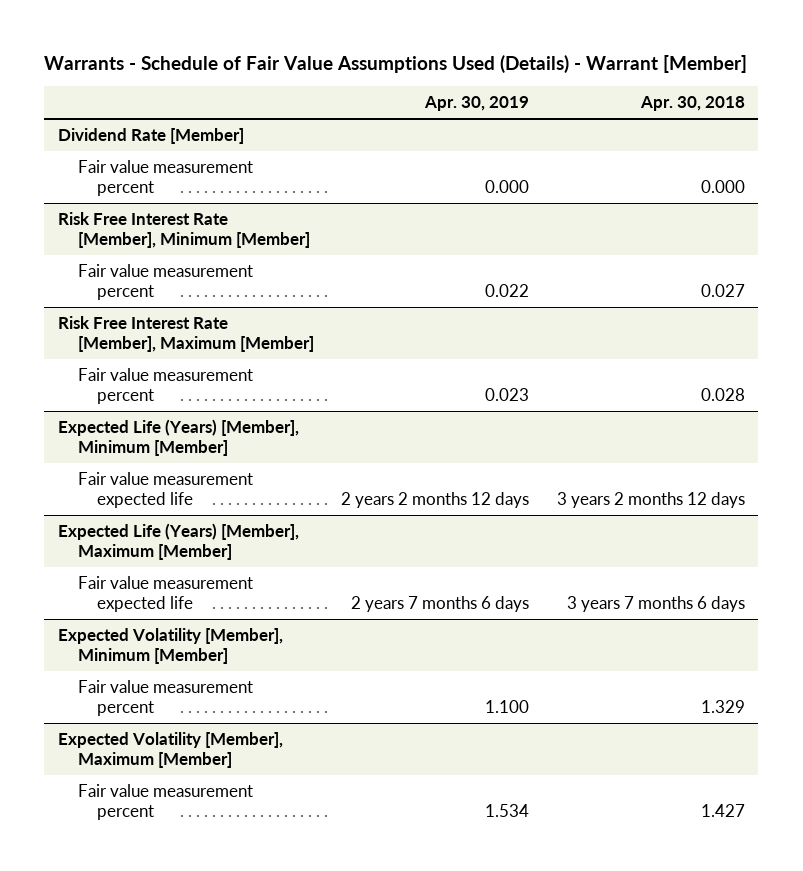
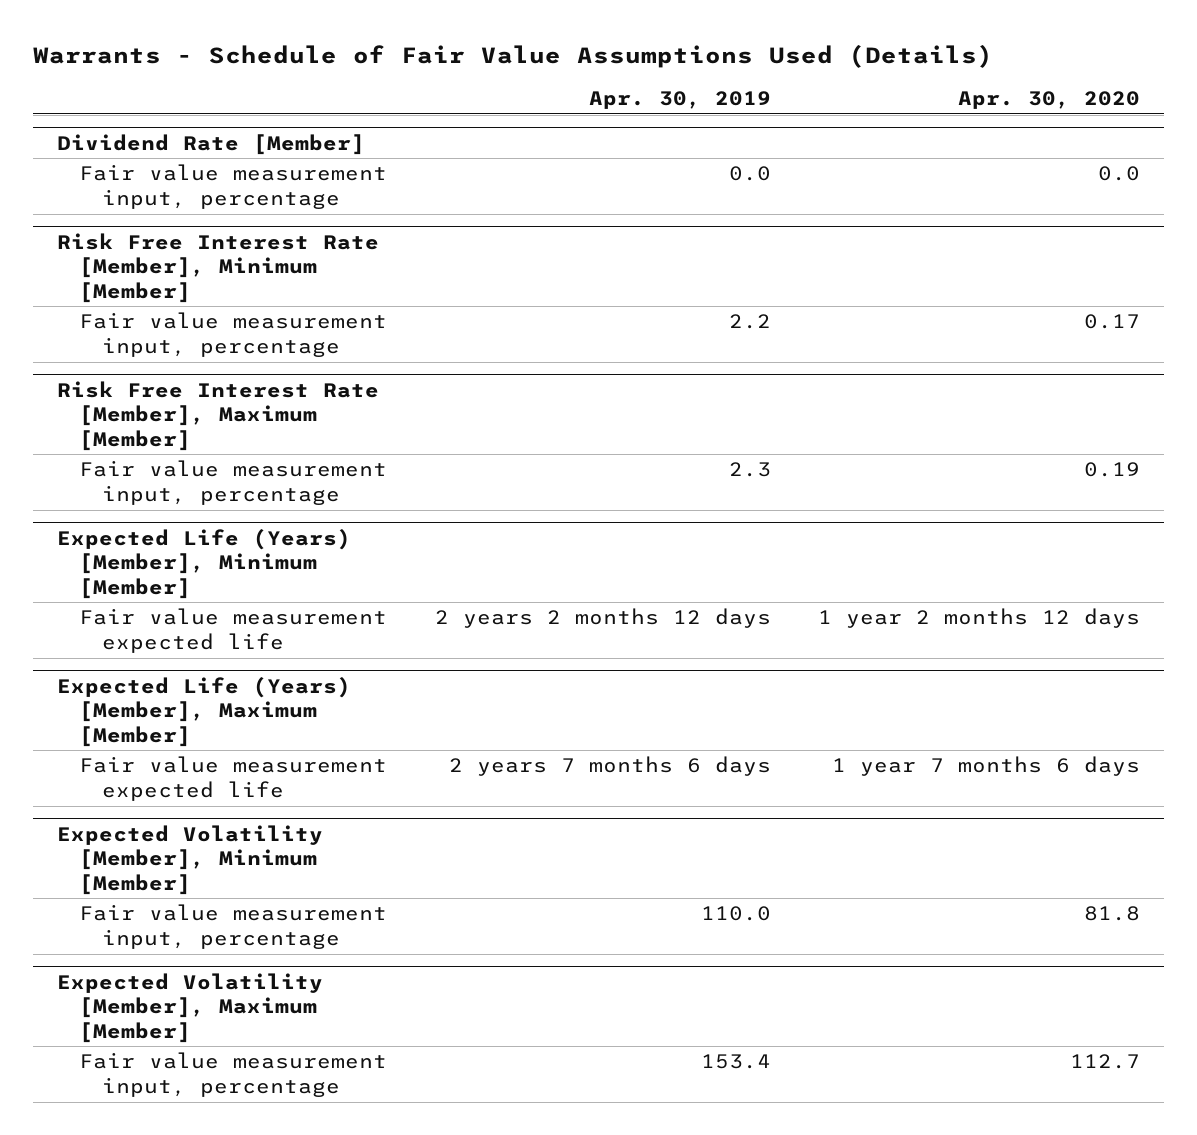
[44,54,748,73] Warrants - Schedule of Fair Value Assumptions Used (Details) - Warrant [Member] -> [33,44,994,69] Warrants - Schedule of Fair Value Assumptions Used (Details)
[639,96,745,112] Apr. 30, 2018 -> none
none -> [958,90,1141,109] Apr. 30, 2020
[77,160,253,196] Fair value measurement percent -> [79,164,388,209] Fair value measurement input, percentage
[485,179,530,193] 0.000 -> [728,166,771,182] 0.0
[77,264,253,300] Fair value measurement percent -> [79,312,388,357] Fair value measurement input, percentage
[485,283,530,297] 0.022 -> [728,314,771,330] 2.2
[77,368,253,404] Fair value measurement percent -> [79,460,388,505] Fair value measurement input, percentage
[485,387,530,401] 0.023 -> [728,462,771,478] 2.3
[77,680,253,716] Fair value measurement percent -> [79,904,388,949] Fair value measurement input, percentage
[485,699,530,713] 1.100 -> [700,906,771,922] 110.0
[77,784,253,820] Fair value measurement percent -> [79,1052,388,1097] Fair value measurement input, percentage
[485,803,530,817] 1.534 -> [700,1054,771,1070] 153.4

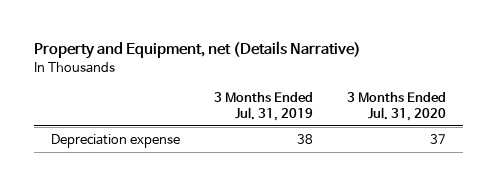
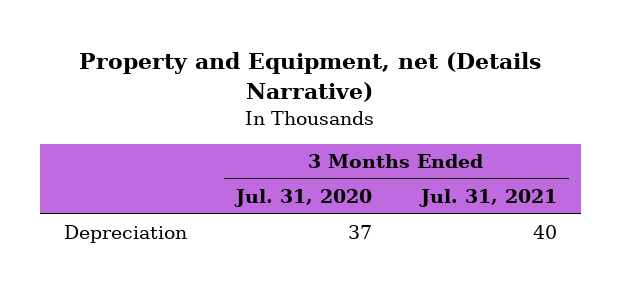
[213,92,313,121] 3 Months Ended Jul. 31, 2019 -> none
none -> [418,188,557,207] Jul. 31, 2021
[51,134,181,149] Depreciation expense -> [64,225,188,244] Depreciation

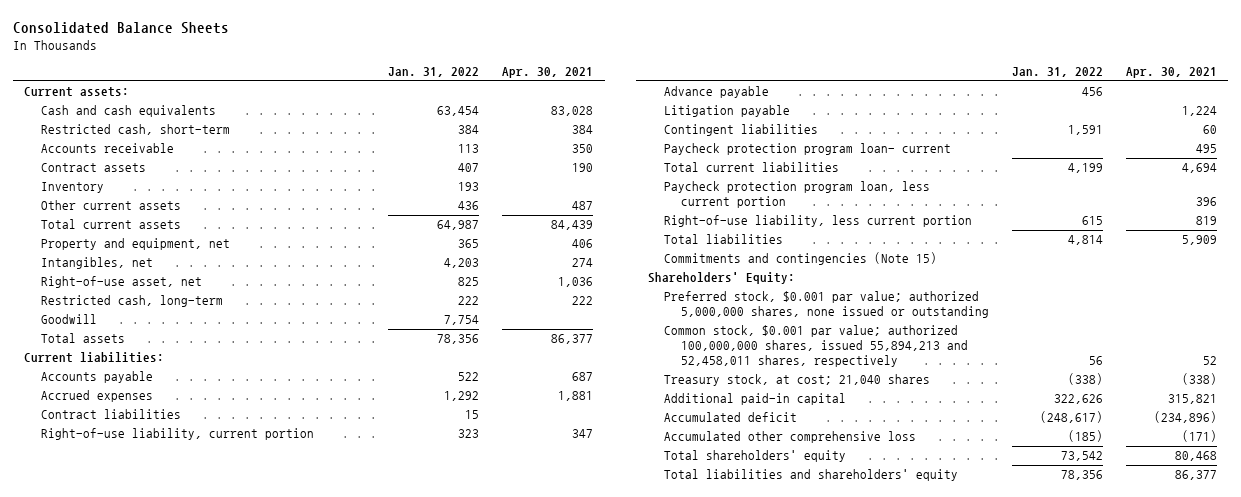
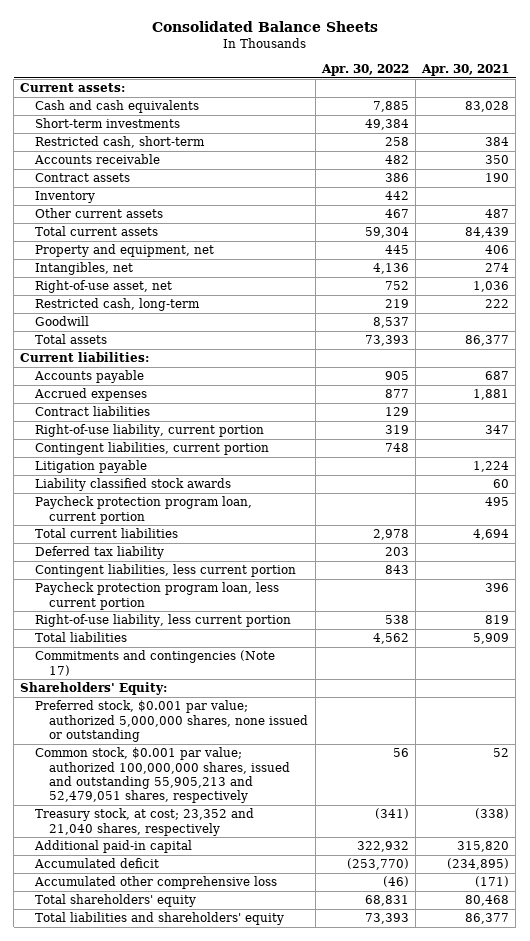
[388,67,480,78] Jan. 31, 2022 -> none
none -> [320,64,409,77] Apr. 30, 2022
none -> [34,118,180,129] Short-term investments
[664,86,770,99] Advance payable -> none
none -> [34,442,269,456] Contingent liabilities, current portion
[664,124,819,137] Contingent liabilities -> none
none -> [34,478,231,492] Liability classified stock awards
[664,143,952,156] Paycheck protection program loan- current -> [34,496,252,524] Paycheck protection program loan, current portion
none -> [34,546,164,560] Deferred tax liability
none -> [34,564,296,578] Contingent liabilities, less current portion
[664,252,938,266] Commitments and contingencies (Note 15) -> [34,650,275,676] Commitments and contingencies (Note 17)
[664,325,968,368] Common stock, $0.001 par value; authorized 100,000,000 shares, issued 55,894,213 and 52,458,011 shares, respectively -> [34,747,291,804] Common stock, $0.001 par value; authorized 100,000,000 shares, issued and outstanding 55,905,213 and 52,479,051 shares, respectively
[664,374,931,387] Treasury stock, at cost; 21,040 shares -> [34,808,254,836] Treasury stock, at cost; 23,352 and 21,040 shares, respectively
[1167,394,1217,405] 315,821 -> [457,841,510,853] 315,820
[1153,411,1217,424] (234,896) -> [447,858,510,871] (234,895)

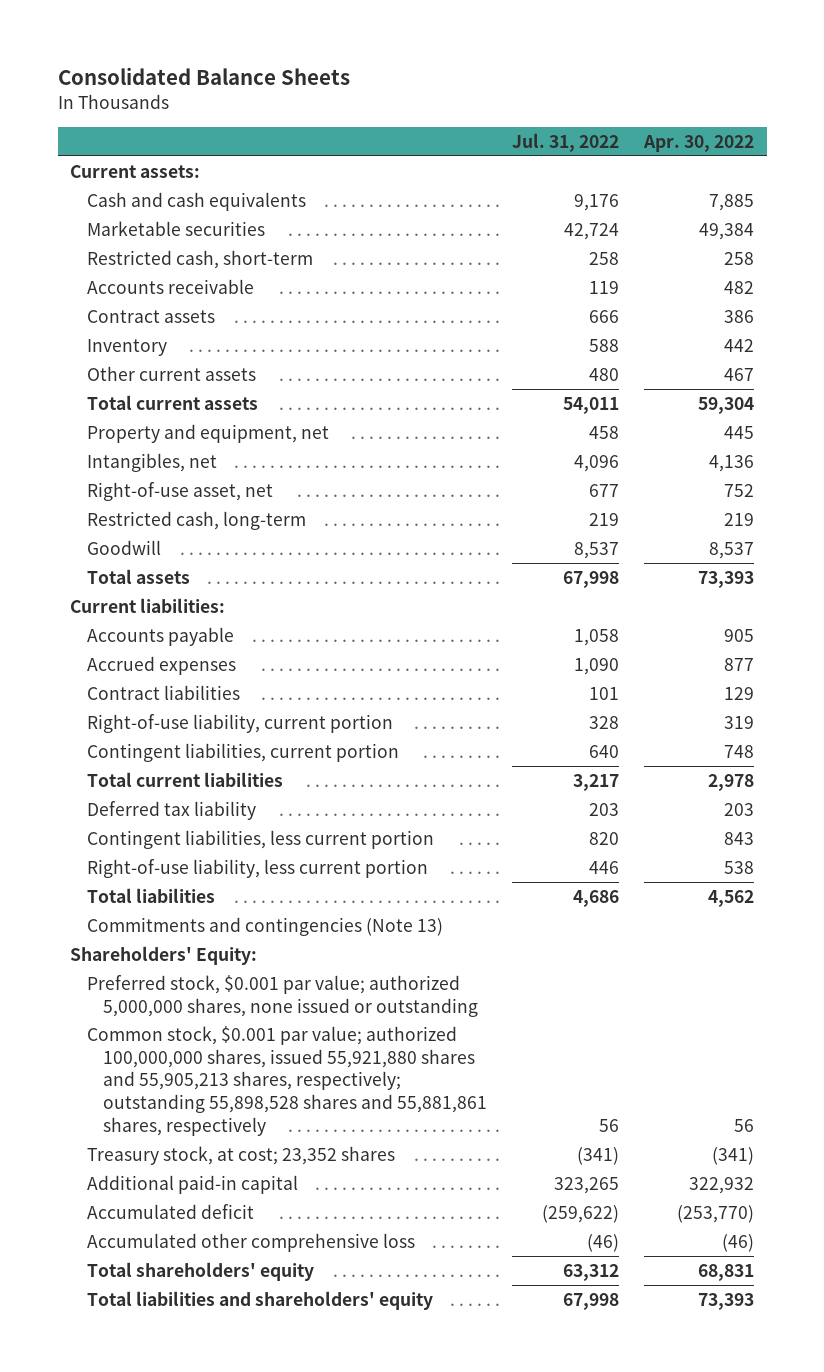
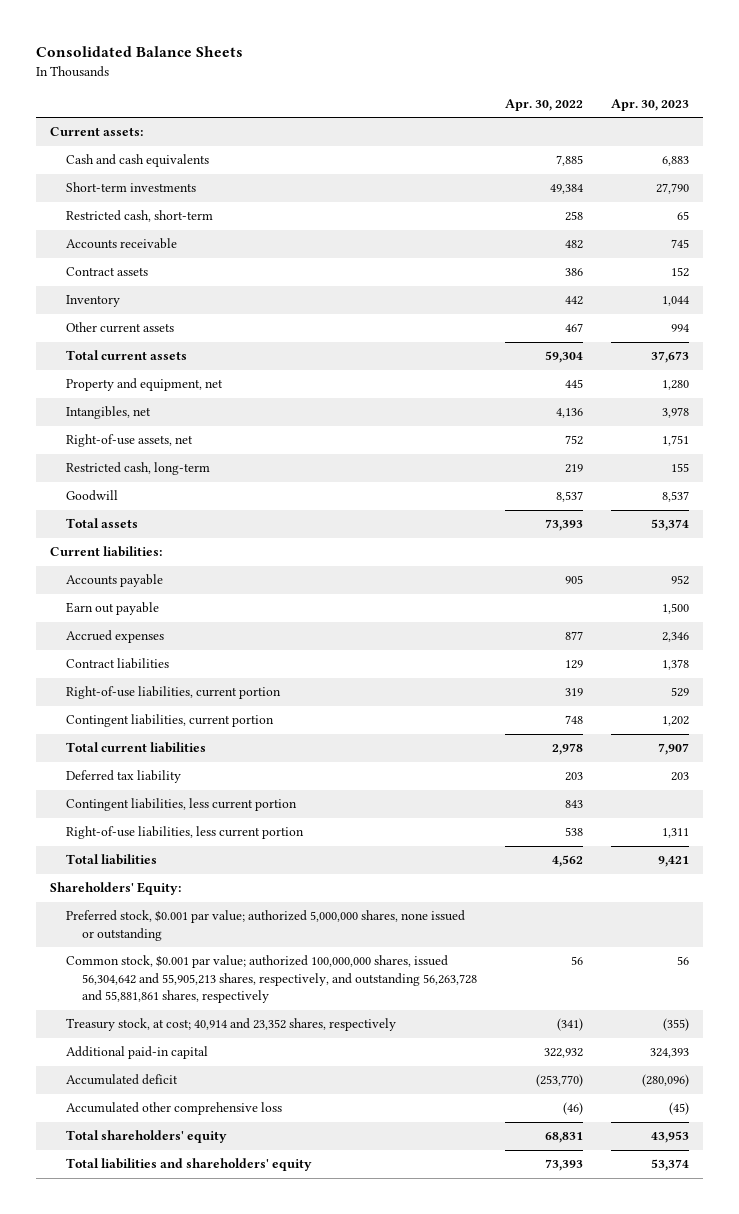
[512,132,620,152] Jul. 31, 2022 -> none
none -> [610,98,689,111] Apr. 30, 2023
[86,220,265,236] Marketable securities -> [65,182,196,193] Short-term investments
[86,481,273,501] Right-of-use asset, net -> [65,434,193,448] Right-of-use assets, net
none -> [65,602,159,616] Earn out payable
[86,713,393,733] Right-of-use liability, current portion -> [65,686,281,700] Right-of-use liabilities, current portion
[86,858,428,878] Right-of-use liability, less current portion -> [65,826,304,840] Right-of-use liabilities, less current portion
[86,916,443,936] Commitments and contingencies (Note 13) -> none
[86,1025,488,1136] Common stock, $0.001 par value; authorized 100,000,000 shares, issued 55,921,880 shares and 55,905,213 shares, respectively; outstanding 55,898,528 shares and 55,881,861 shares, respectively -> [65,955,477,1004] Common stock, $0.001 par value; authorized 100,000,000 shares, issued 56,304,642 and 55,905,213 shares, respectively, and outstanding 56,263,728 and 55,881,861 shares, respectively
[86,1145,395,1165] Treasury stock, at cost; 23,352 shares -> [65,1018,396,1032] Treasury stock, at cost; 40,914 and 23,352 shares, respectively

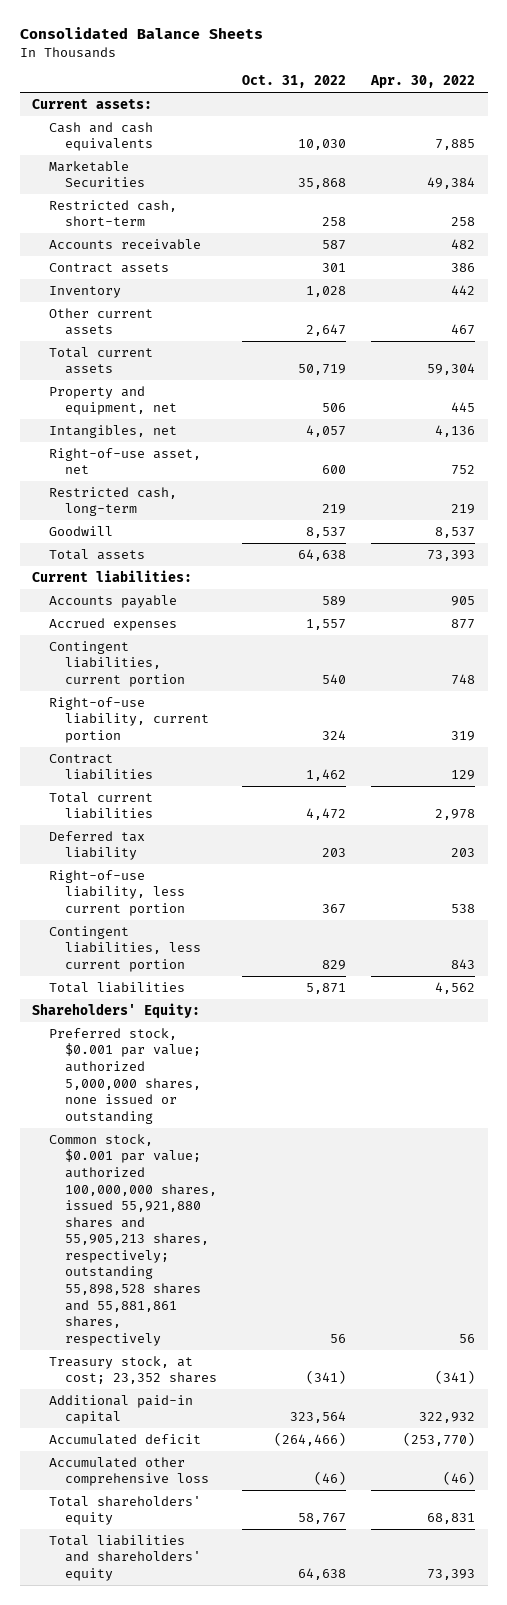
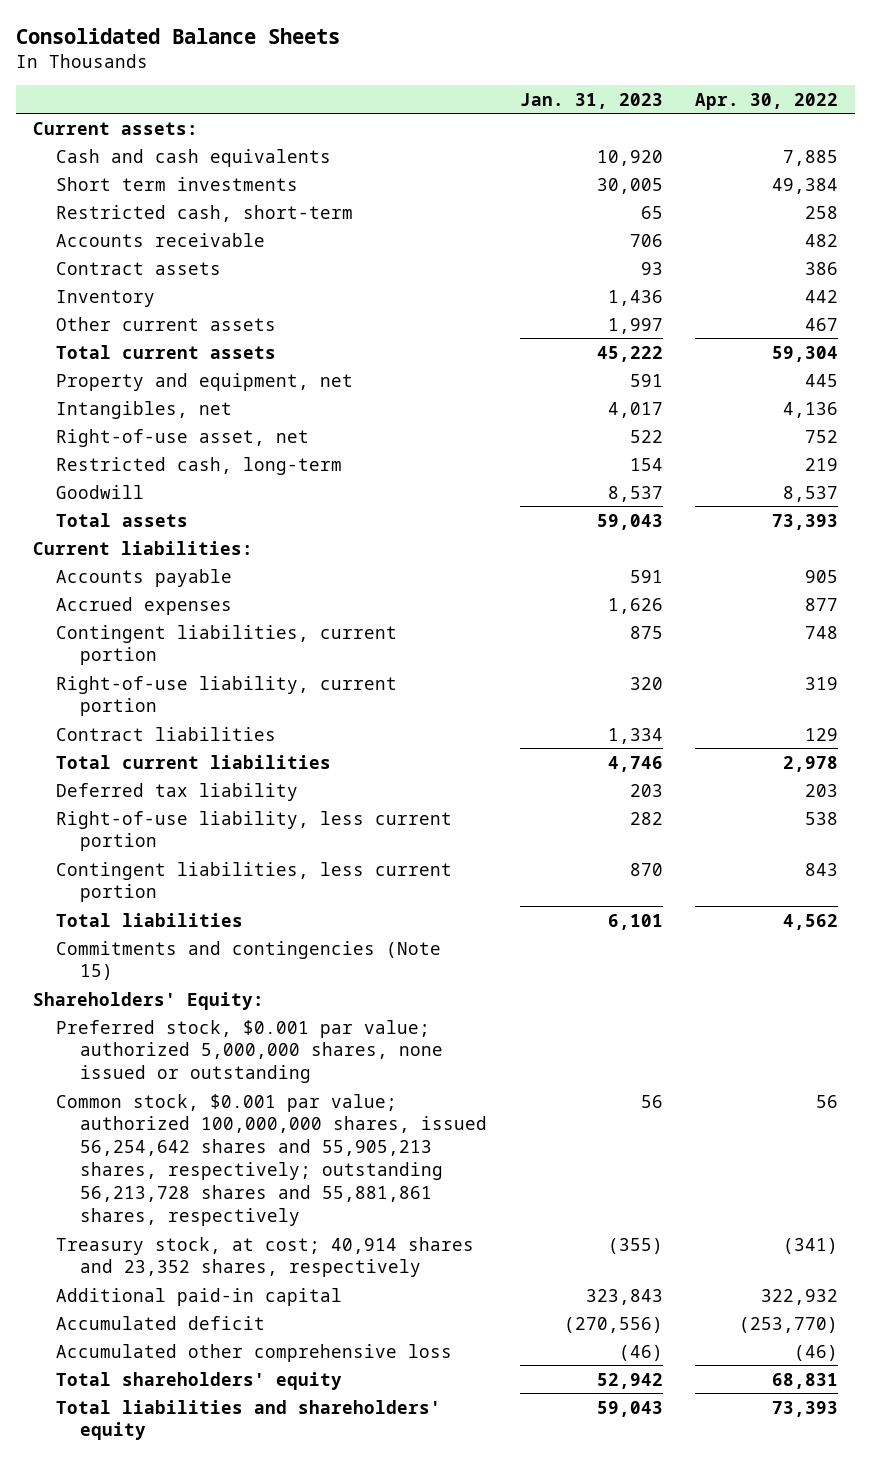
[242,75,347,89] Oct. 31, 2022 -> none
none -> [519,92,663,109] Jan. 31, 2023
[48,160,146,188] Marketable Securities -> [56,176,299,191] Short term investments
none -> [56,940,442,981] Commitments and contingencies (Note 15)
[48,1133,218,1346] Common stock, $0.001 par value; authorized 100,000,000 shares, issued 55,921,880 shares and 55,905,213 shares, respectively; outstanding 55,898,528 shares and 55,881,861 shares, respectively -> [56,1093,488,1226] Common stock, $0.001 par value; authorized 100,000,000 shares, issued 56,254,642 shares and 55,905,213 shares, respectively; outstanding 56,213,728 shares and 55,881,861 shares, respectively
[48,1355,218,1385] Treasury stock, at cost; 23,352 shares -> [56,1236,475,1278] Treasury stock, at cost; 40,914 shares and 23,352 shares, respectively

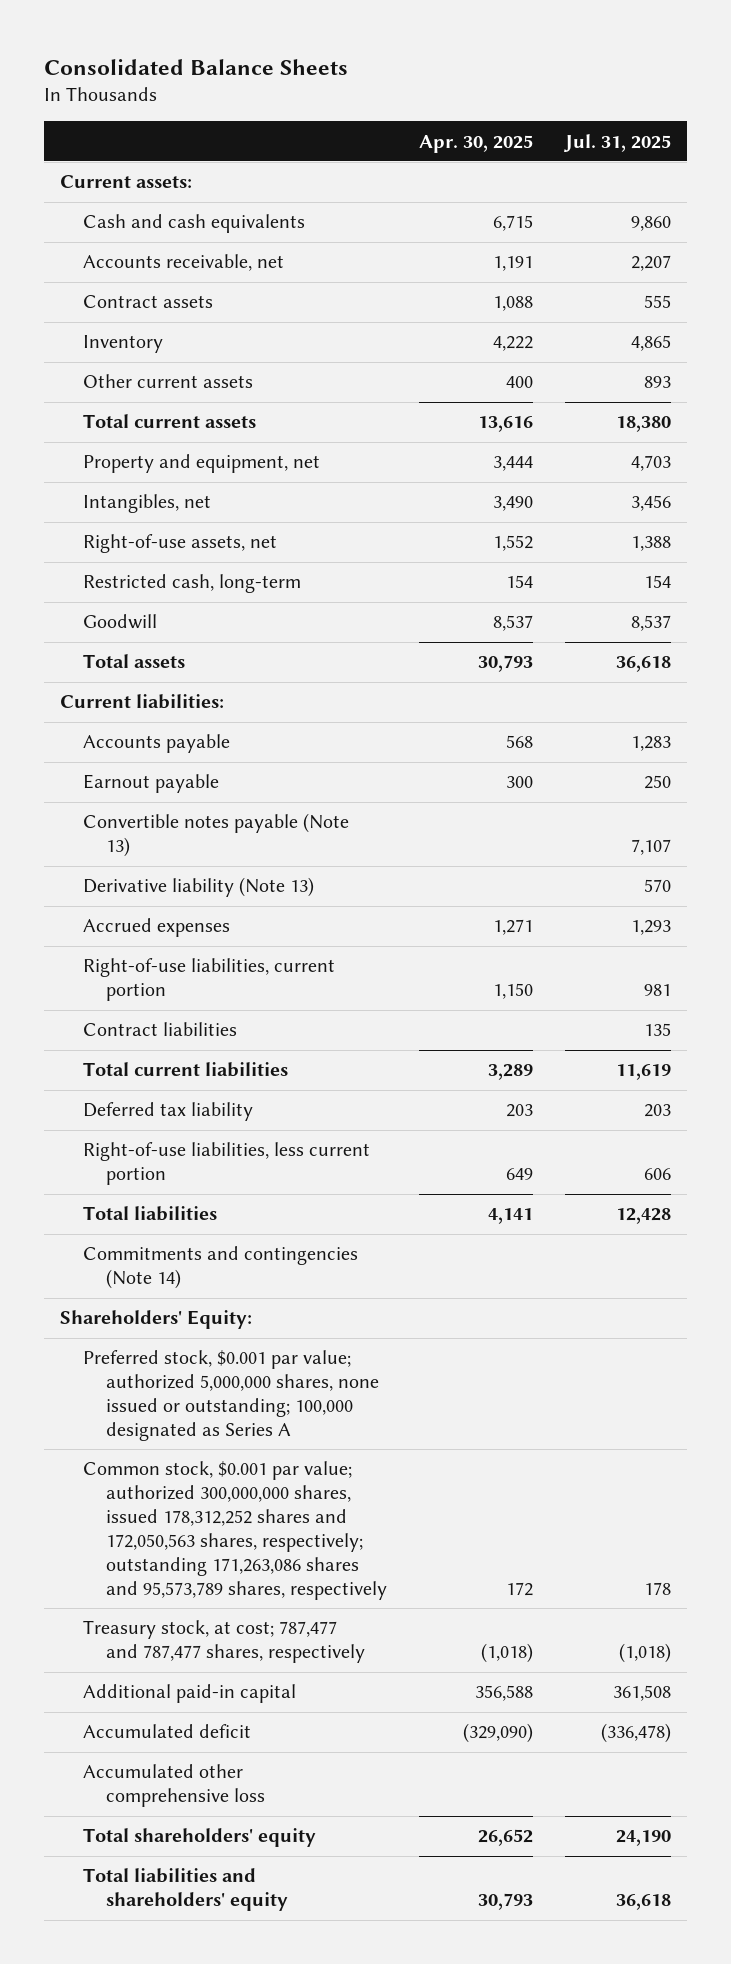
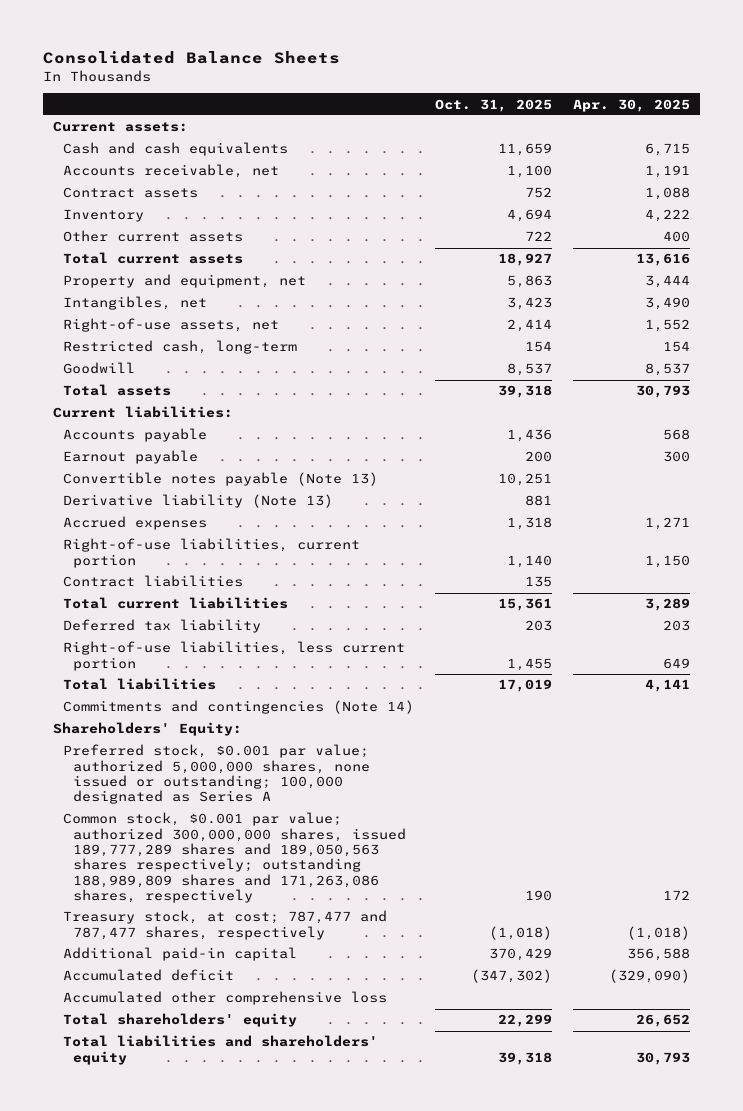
[563,133,672,152] Jul. 31, 2025 -> none
none -> [434,98,552,112] Oct. 31, 2025
[82,1461,388,1600] Common stock, $0.001 par value; authorized 300,000,000 shares, issued 178,312,252 shares and 172,050,563 shares, respectively; outstanding 171,263,086 shares and 95,573,789 shares, respectively -> [63,812,407,904] Common stock, $0.001 par value; authorized 300,000,000 shares, issued 189,777,289 shares and 189,050,563 shares respectively; outstanding 188,989,809 shares and 171,263,086 shares, respectively

